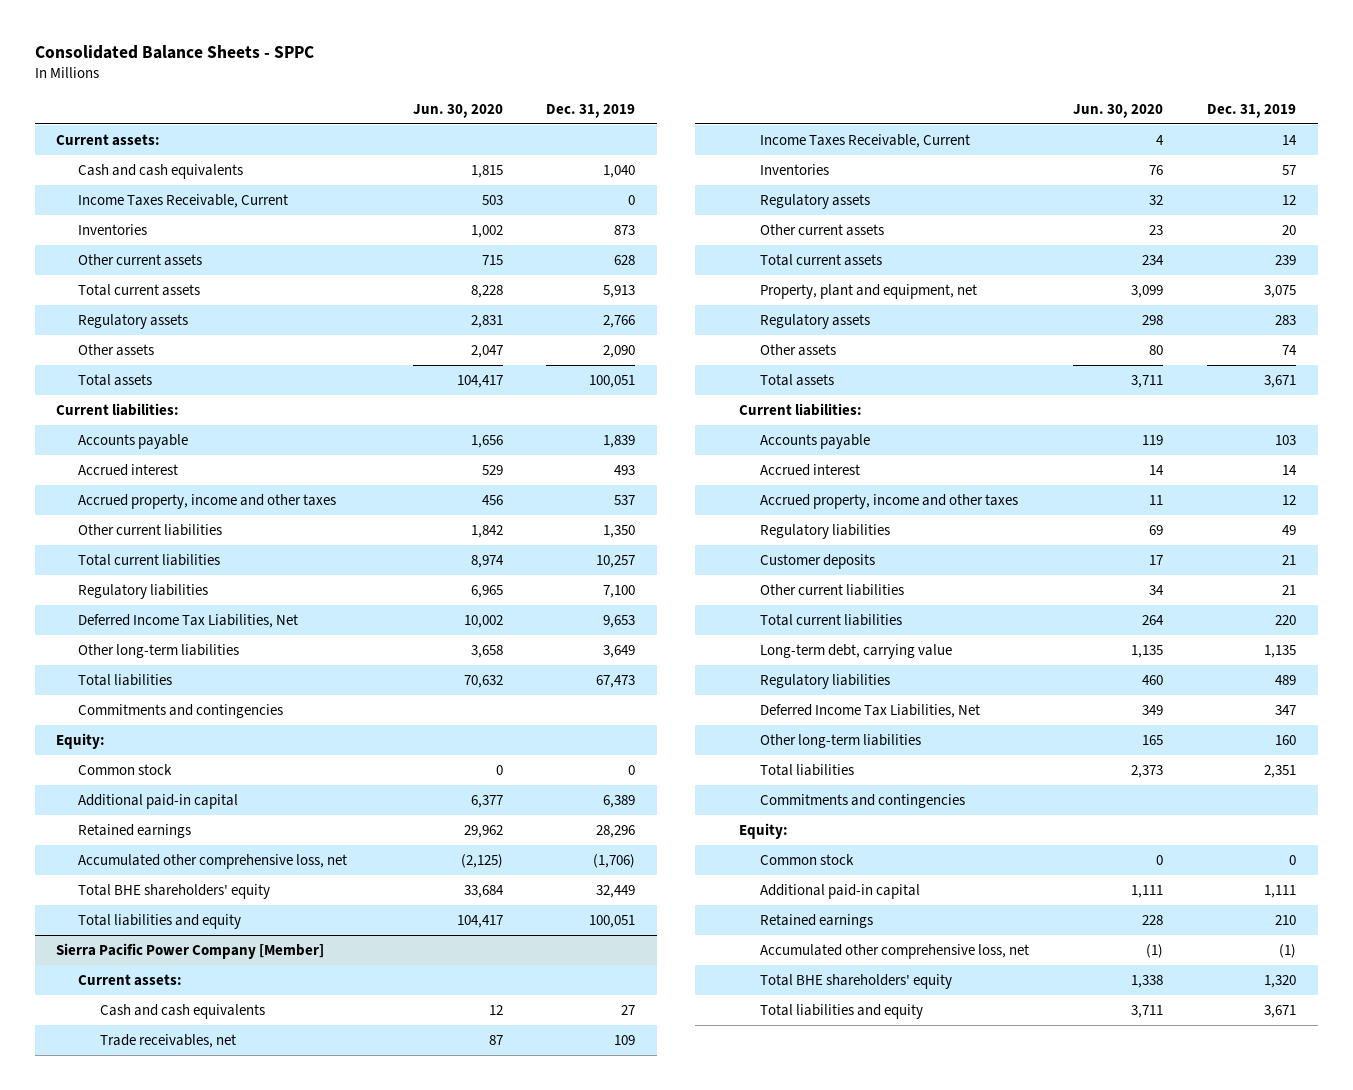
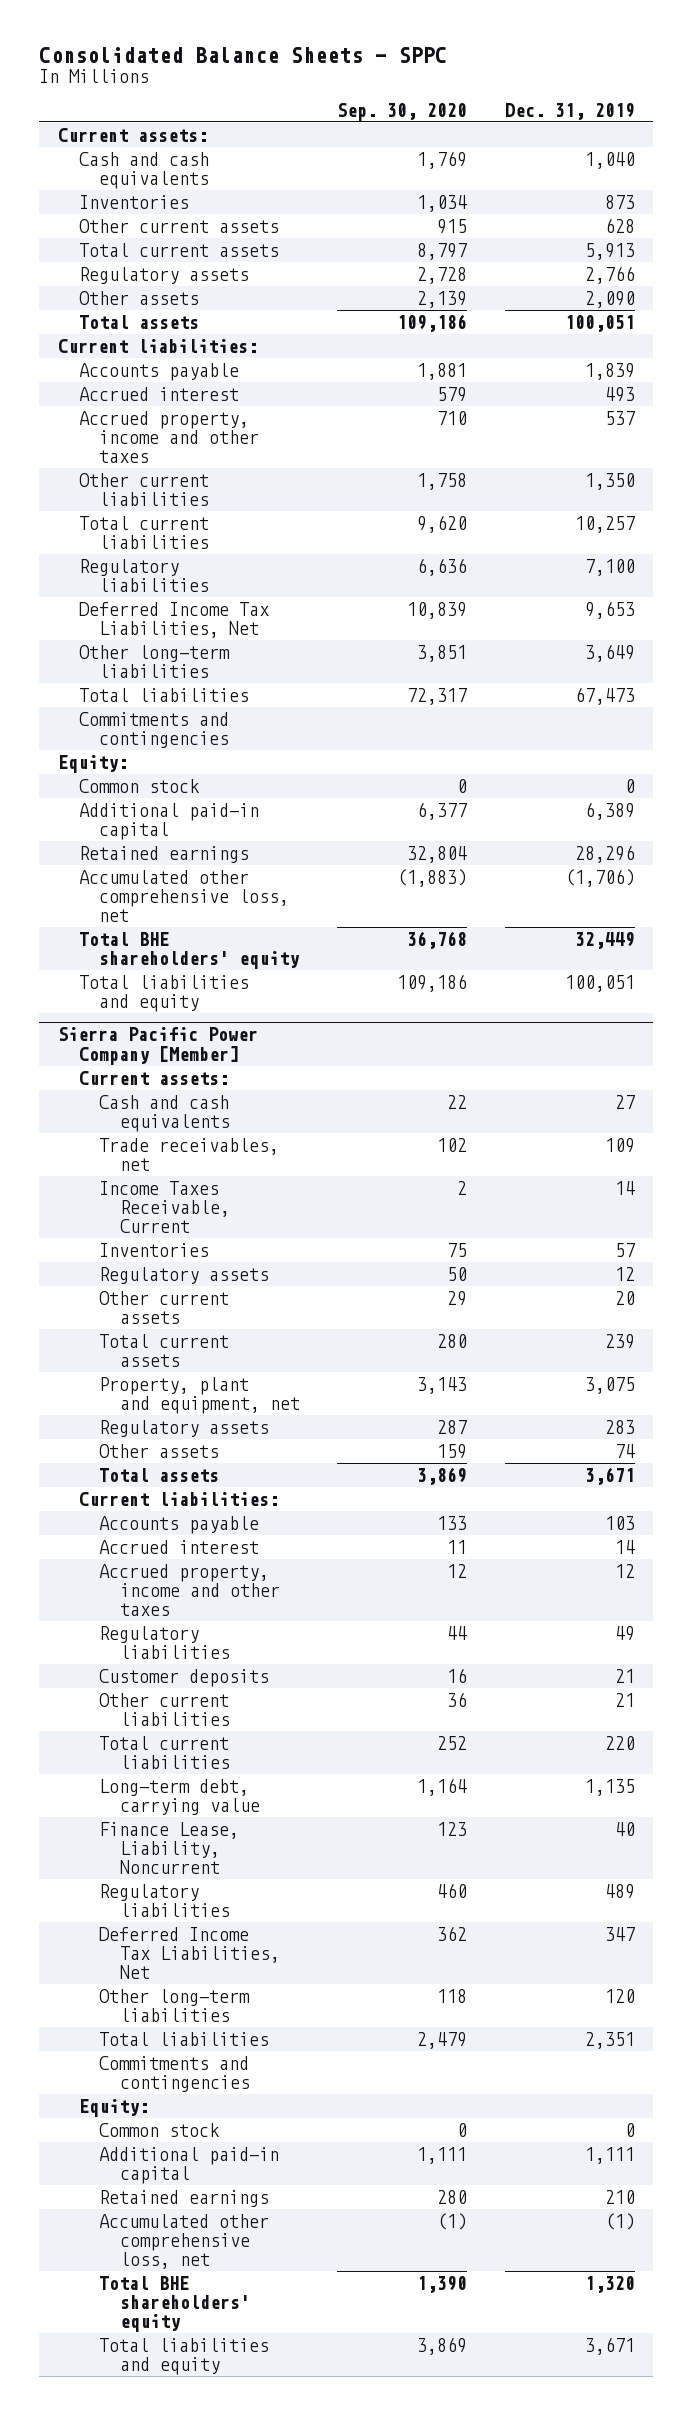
[412,103,503,118] Jun. 30, 2020 -> none
none -> [337,102,468,121] Sep. 30, 2020
[78,194,289,209] Income Taxes Receivable, Current -> none
none -> [99,1821,240,1875] Finance Lease, Liability, Noncurrent
[1275,735,1297,746] 160 -> [604,1988,635,2003] 120

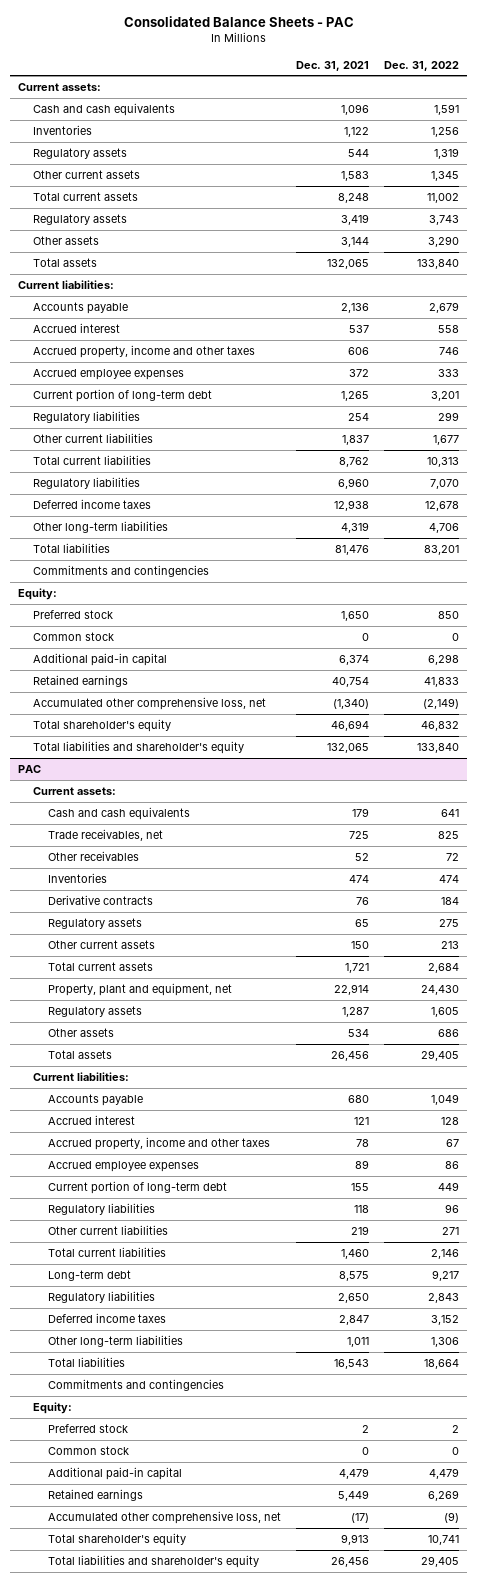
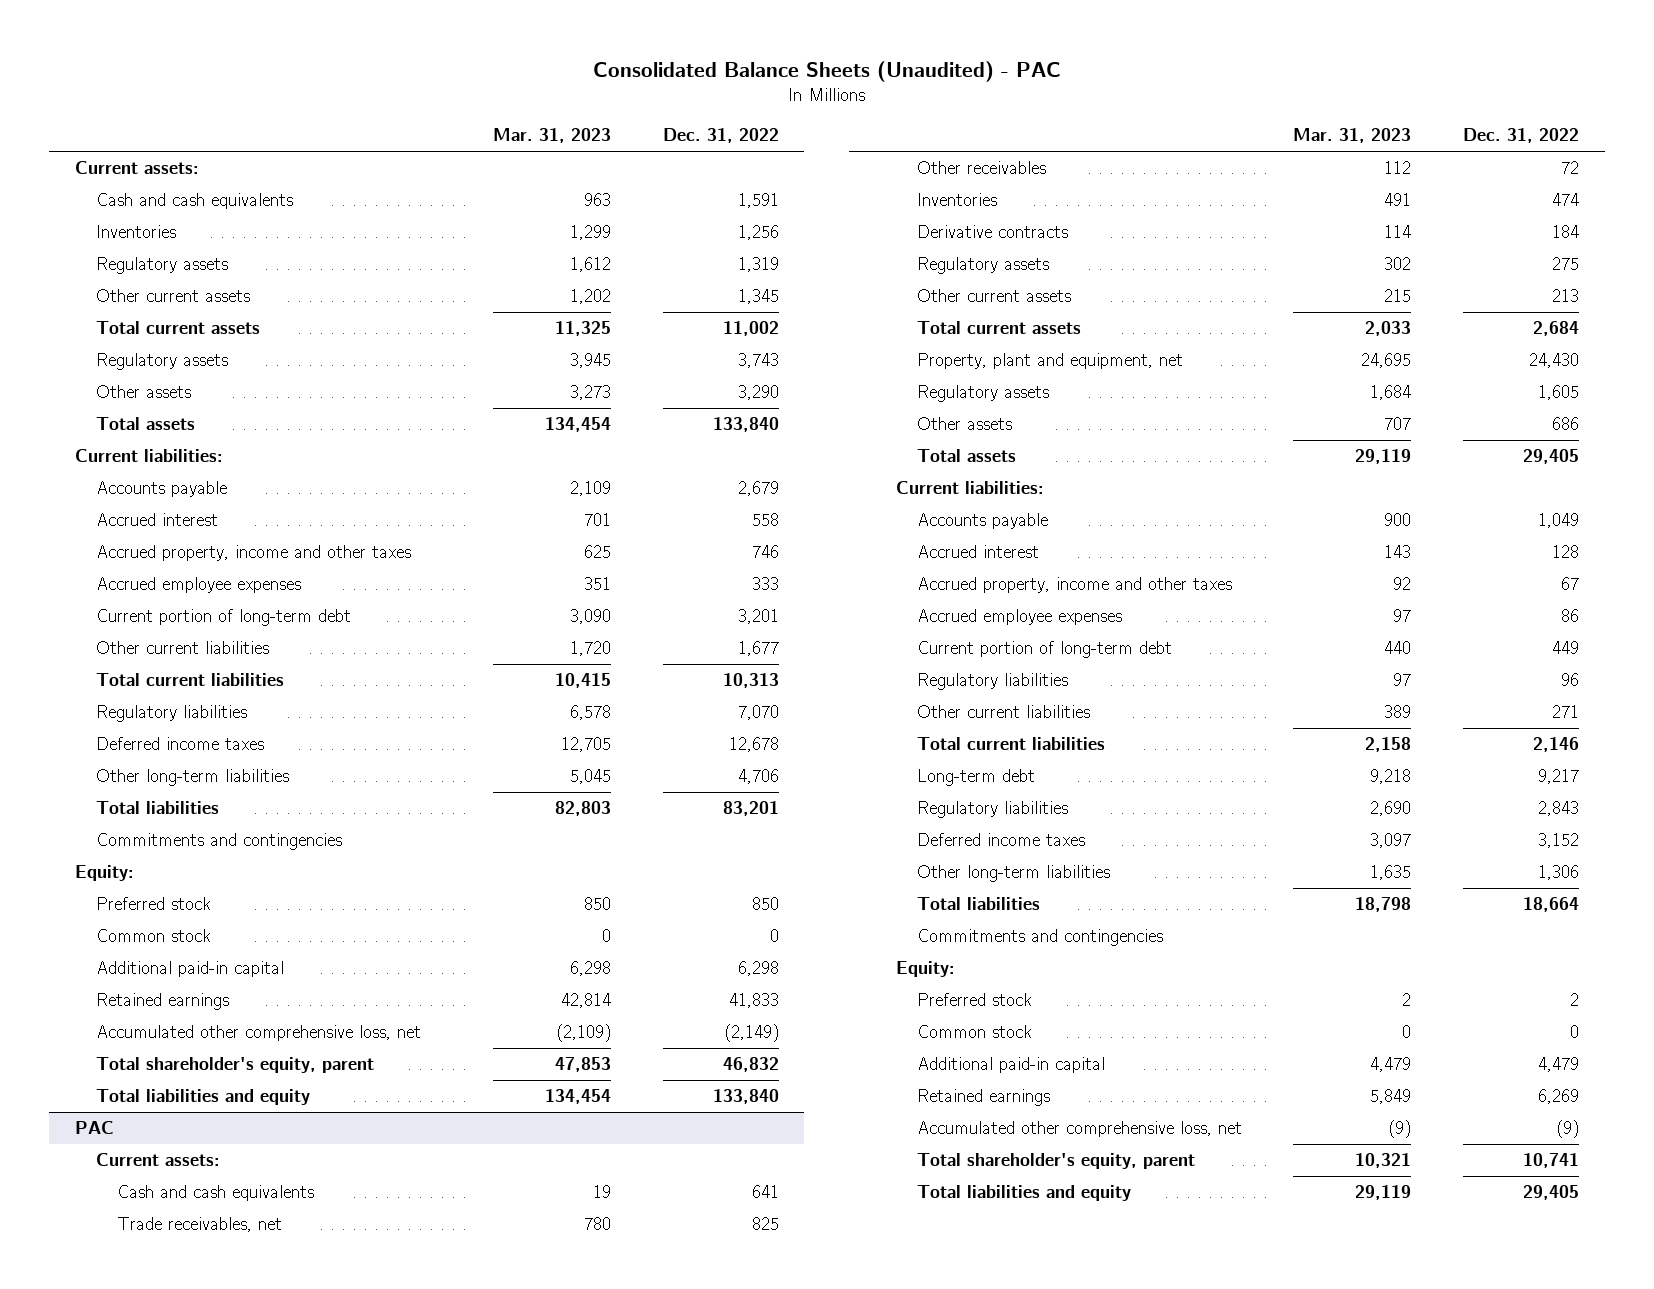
[123,16,354,28] Consolidated Balance Sheets - PAC -> [592,61,1061,83] Consolidated Balance Sheets (Unaudited) - PAC
[296,60,370,71] Dec. 31, 2021 -> none
none -> [493,128,612,144] Mar. 31, 2023
[32,411,140,424] Regulatory liabilities -> none
[32,719,171,733] Total shareholder's equity -> [95,1057,374,1074] Total shareholder's equity, parent
[32,741,244,755] Total liabilities and shareholder's equity -> [95,1089,310,1106] Total liabilities and equity
[48,1533,187,1547] Total shareholder's equity -> [916,1153,1195,1170] Total shareholder's equity, parent
[48,1555,260,1569] Total liabilities and shareholder's equity -> [916,1185,1131,1202] Total liabilities and equity

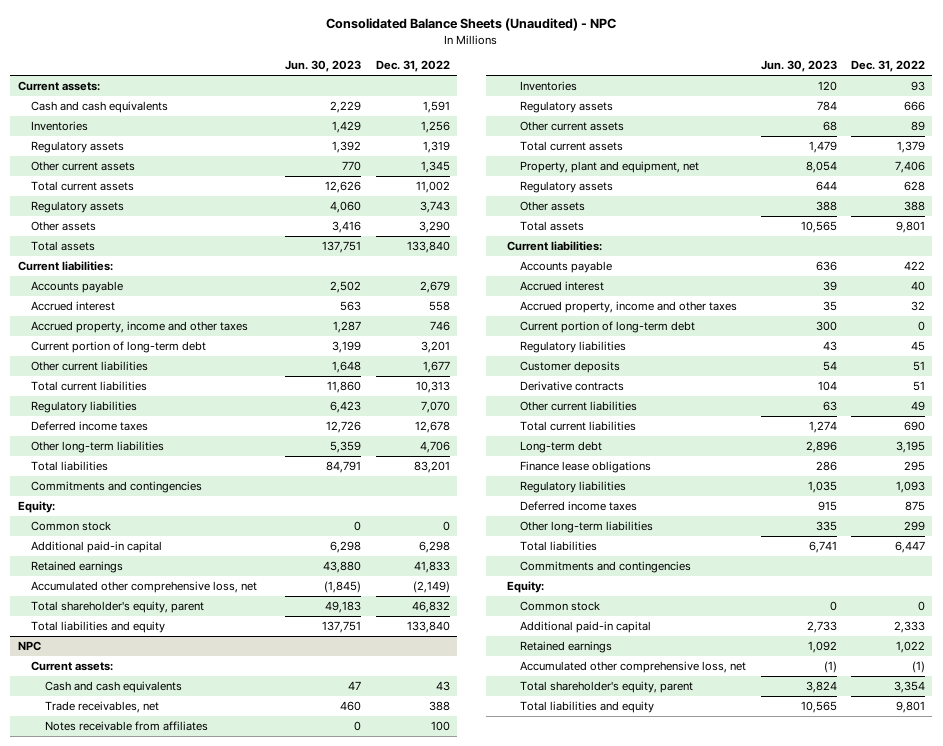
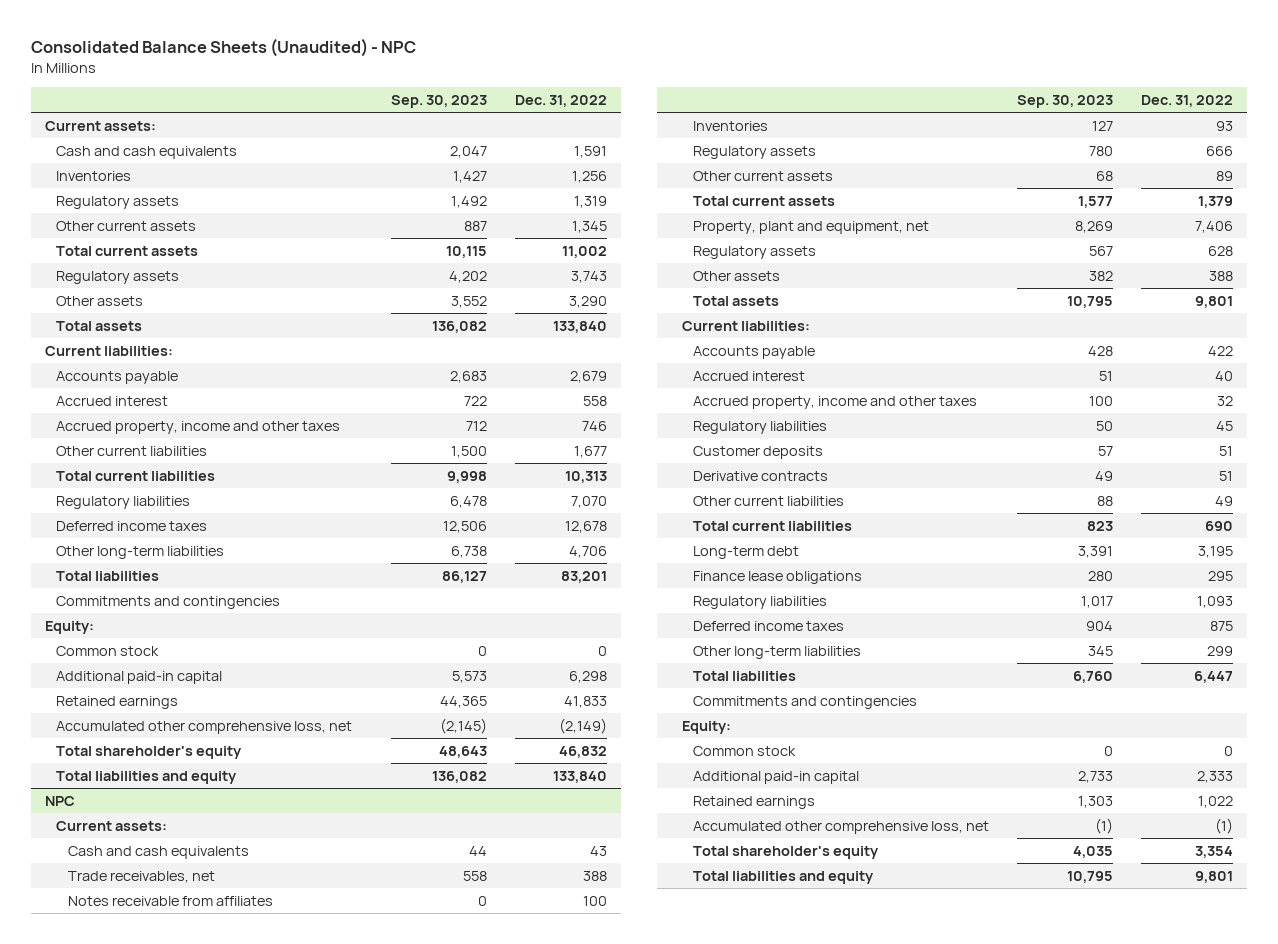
[285,60,362,73] Jun. 30, 2023 -> none
none -> [391,94,488,108] Sep. 30, 2023
[31,341,207,354] Current portion of long-term debt -> none
[31,601,205,614] Total shareholder's equity, parent -> [56,745,243,759] Total shareholder's equity
[520,321,696,334] Current portion of long-term debt -> none
[520,681,694,694] Total shareholder's equity, parent -> [693,845,880,859] Total shareholder's equity

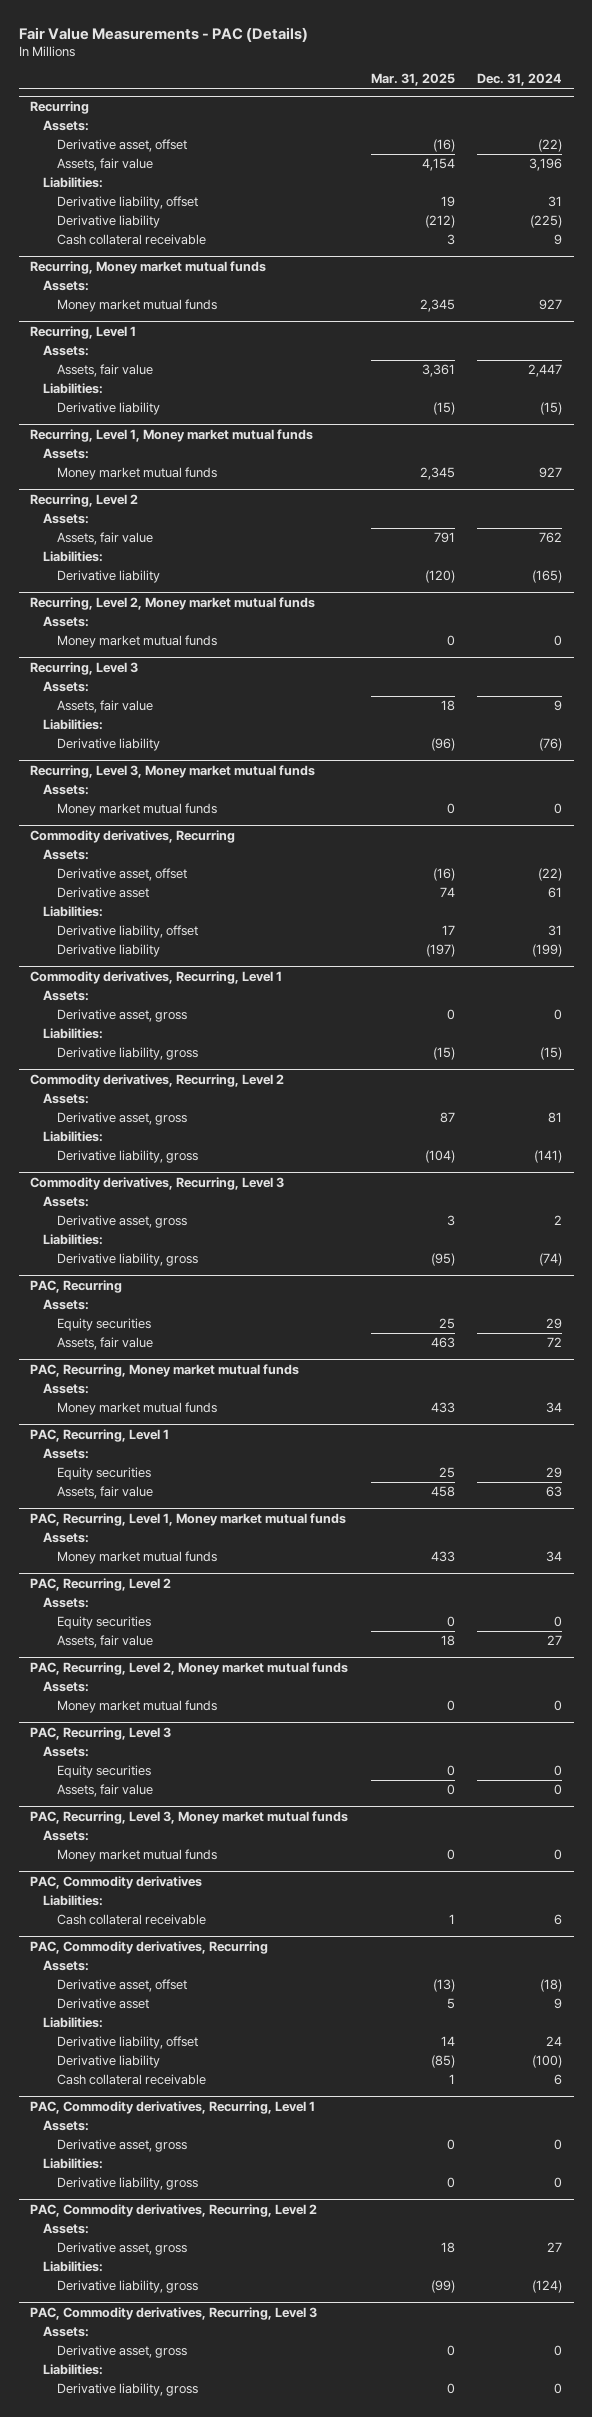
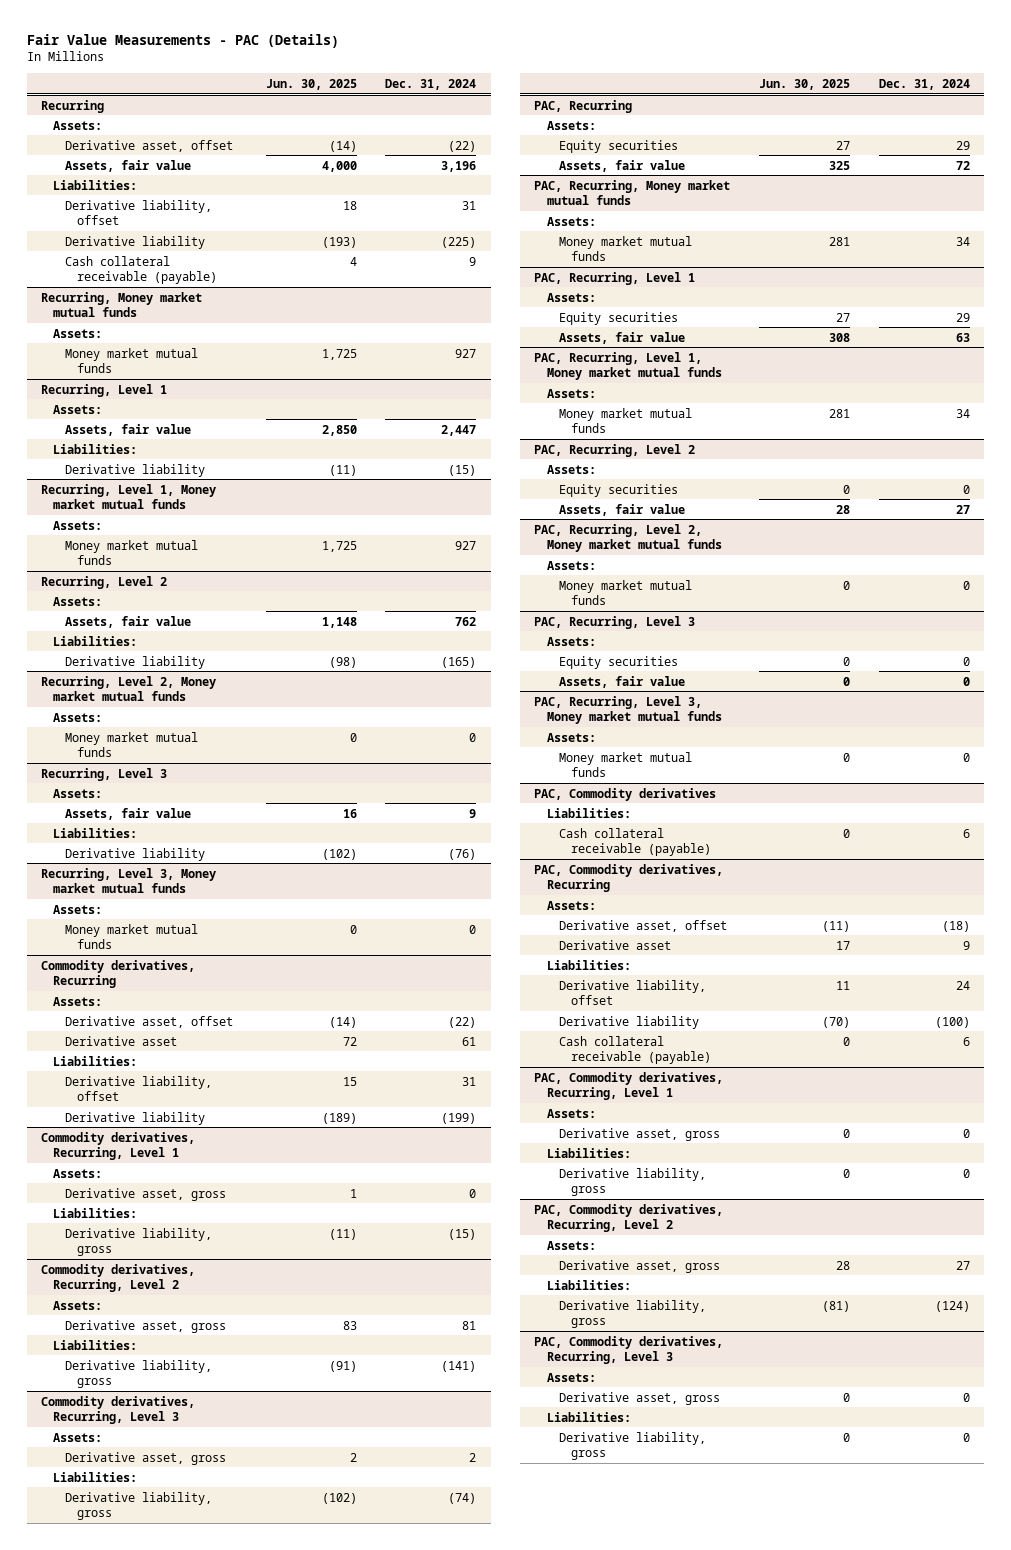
[370,73,455,87] Mar. 31, 2025 -> none
none -> [265,78,357,90] Jun. 30, 2025
[56,234,206,246] Cash collateral receivable -> [65,255,218,284] Cash collateral receivable (payable)
[56,1914,206,1926] Cash collateral receivable -> [558,827,711,856] Cash collateral receivable (payable)
[56,2074,206,2086] Cash collateral receivable -> [558,1035,711,1064] Cash collateral receivable (payable)

